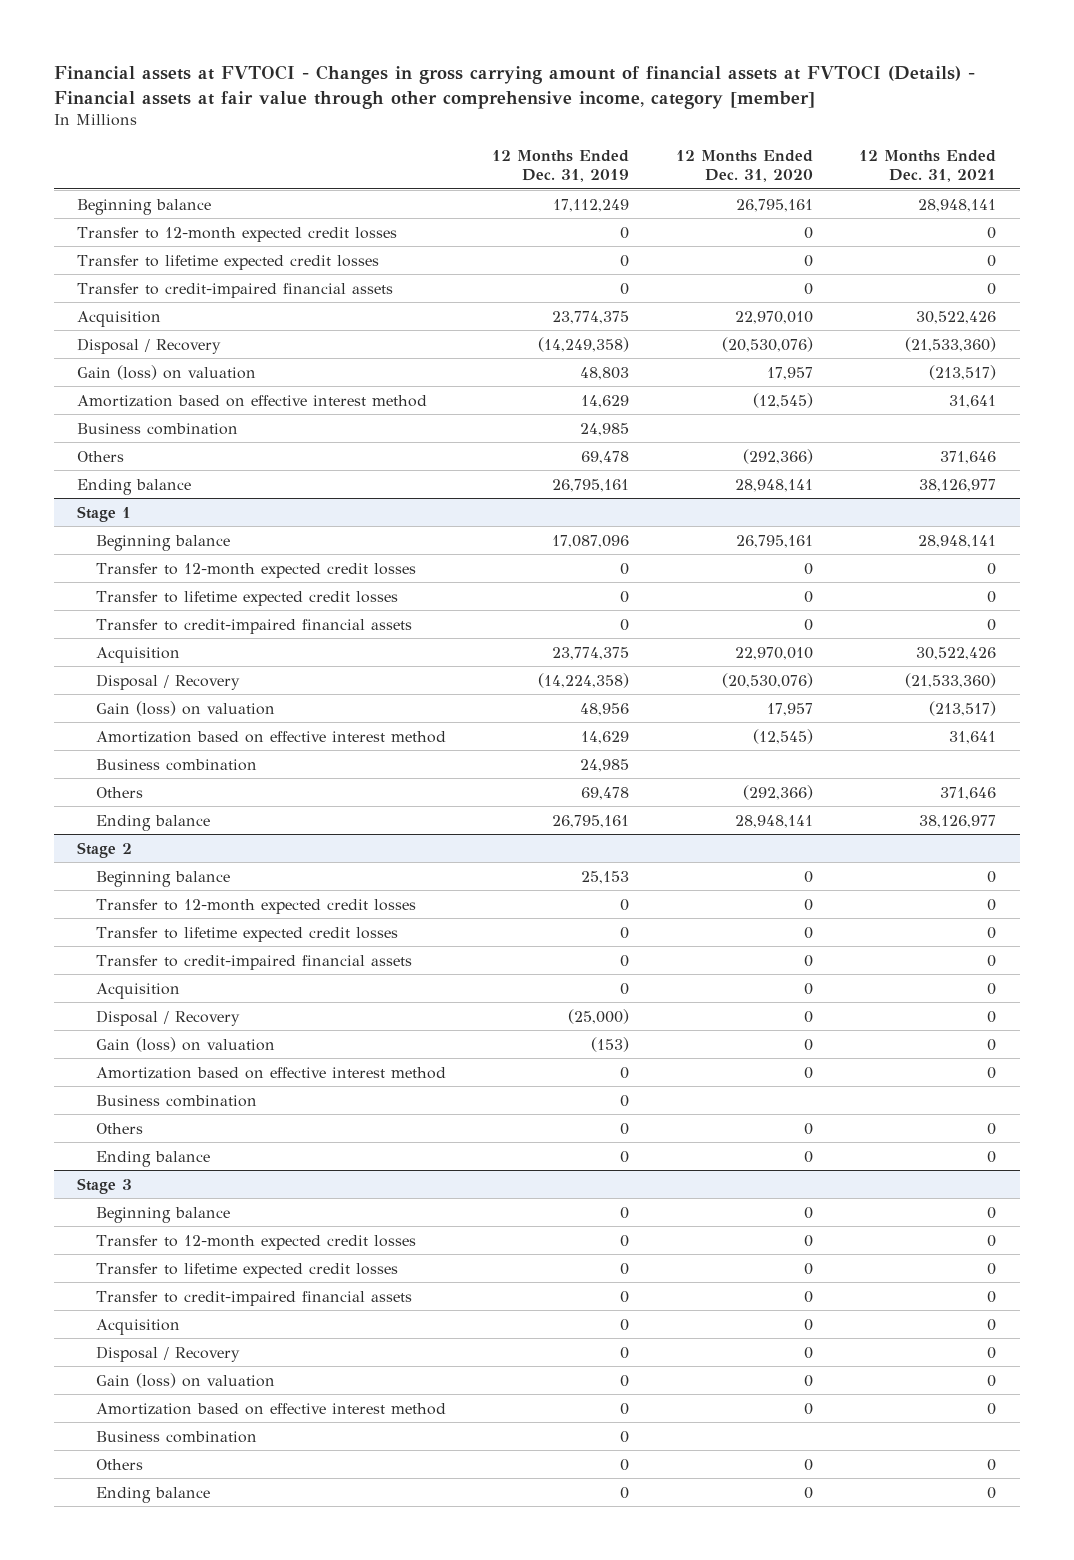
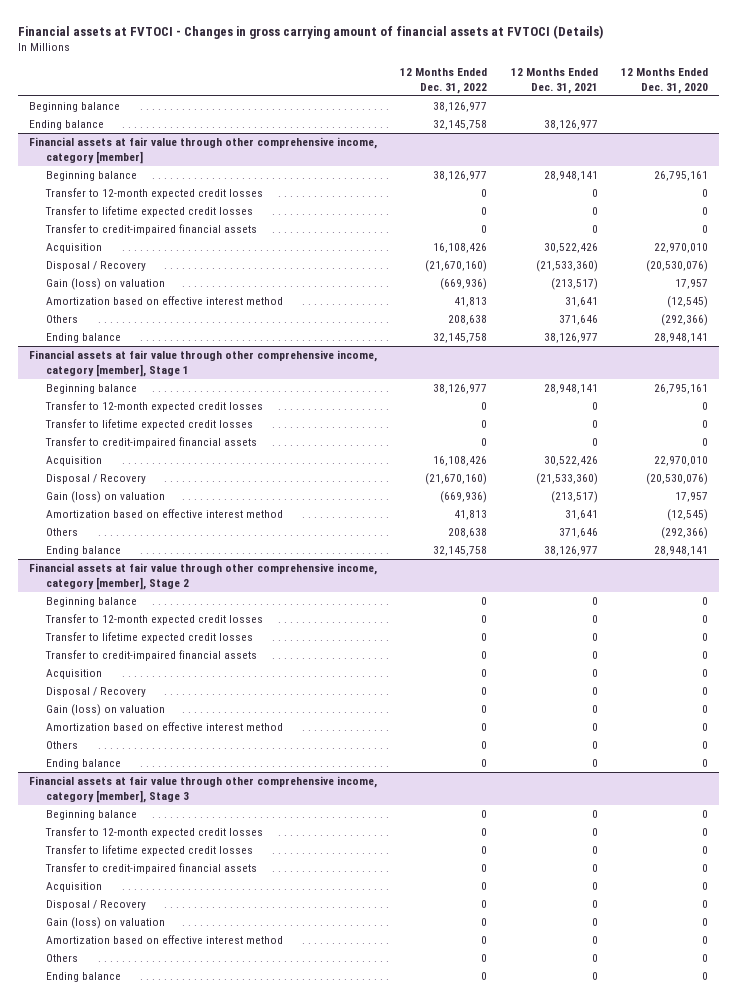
[54,64,976,109] Financial assets at FVTOCI - Changes in gross carrying amount of financial assets at FVTOCI (Details) - Financial assets at fair value through other comprehensive income, category [member] -> [17,24,603,39] Financial assets at FVTOCI - Changes in gross carrying amount of financial assets at FVTOCI (Details)
[492,149,630,183] 12 Months Ended Dec. 31, 2019 -> none
none -> [400,67,488,94] 12 Months Ended Dec. 31, 2022
none -> [29,102,121,113] Beginning balance
none -> [29,120,105,131] Ending balance
none -> [29,137,378,164] Financial assets at fair value through other comprehensive income, category [member]
[77,422,239,435] Business combination -> none
[77,505,132,522] Stage 1 -> none
none -> [29,350,378,377] Financial assets at fair value through other comprehensive income, category [member], Stage 1
[95,758,257,771] Business combination -> none
[77,841,133,858] Stage 2 -> none
none -> [29,563,378,590] Financial assets at fair value through other comprehensive income, category [member], Stage 2
[95,1094,257,1107] Business combination -> none
[77,1177,133,1194] Stage 3 -> none
none -> [29,776,378,803] Financial assets at fair value through other comprehensive income, category [member], Stage 3
[95,1430,257,1443] Business combination -> none

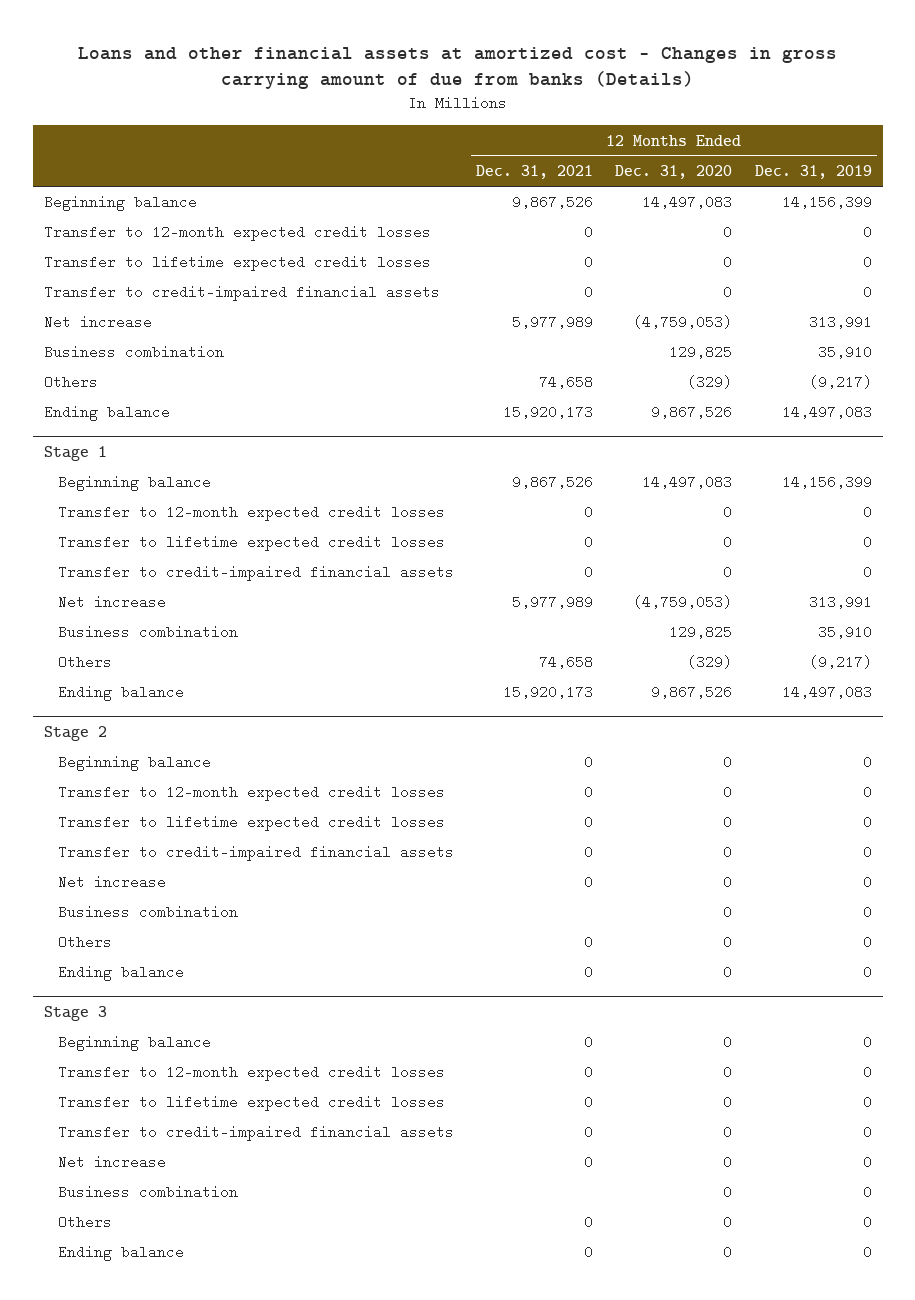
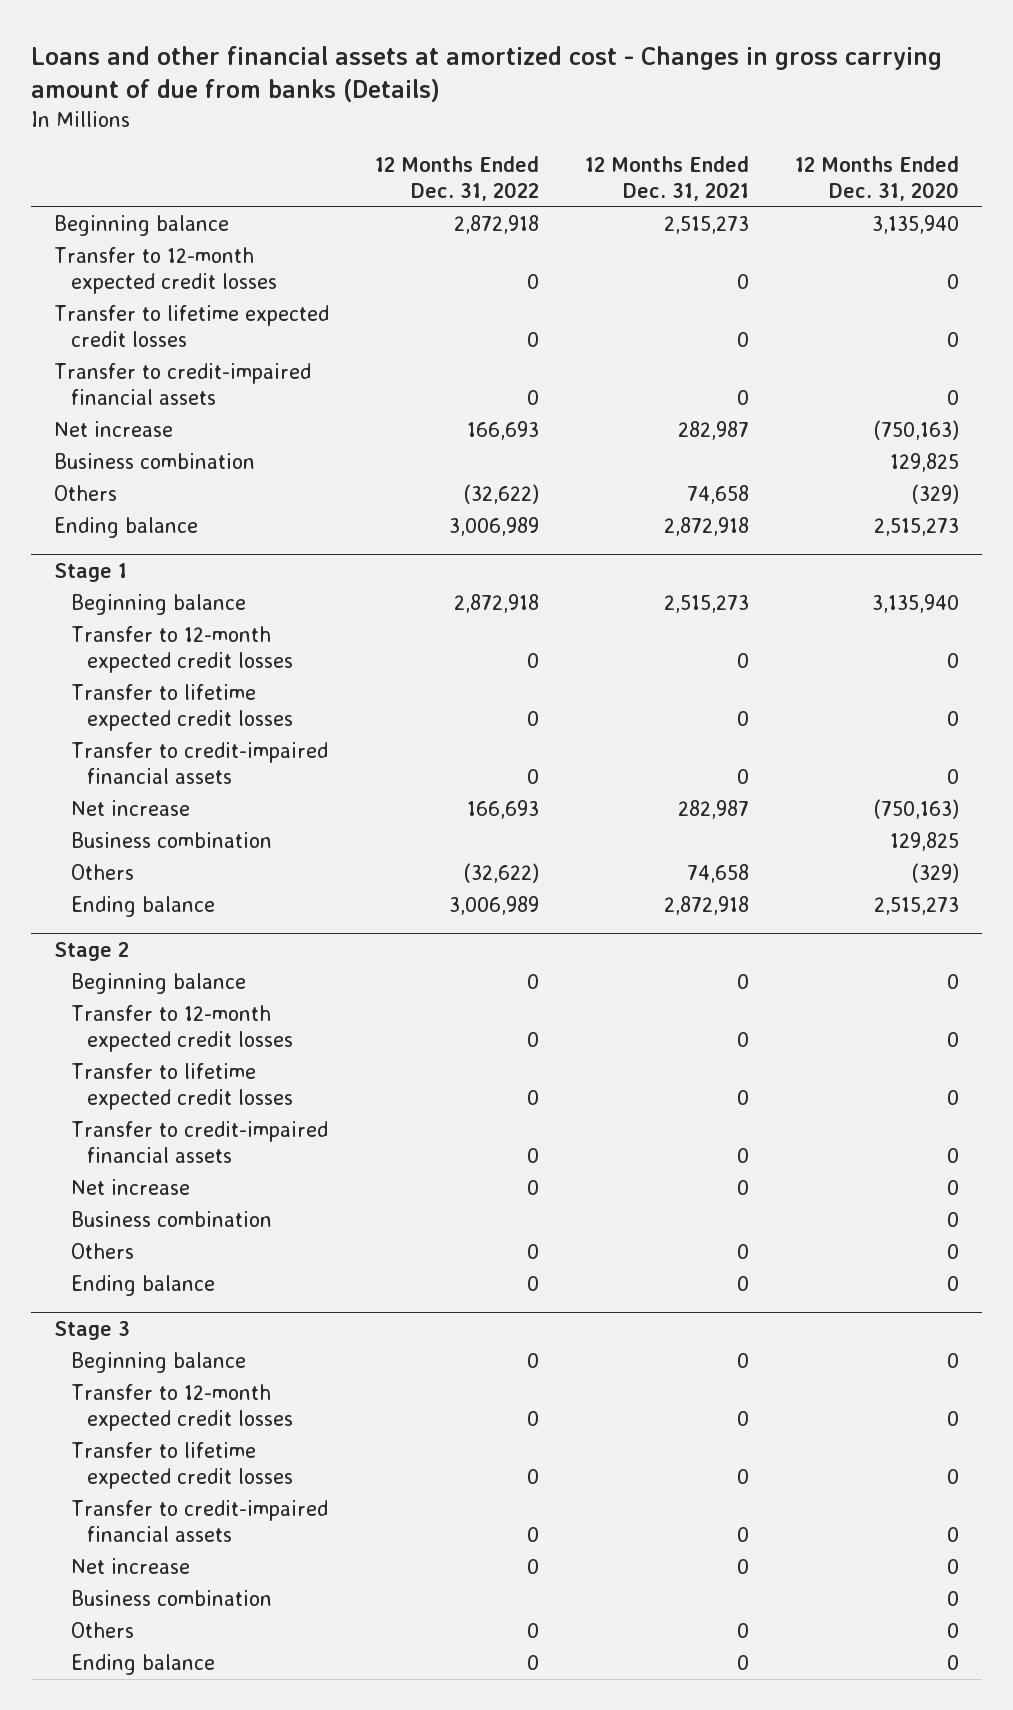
[754,165,872,180] Dec. 31, 2019 -> none
none -> [375,156,540,201] 12 Months Ended Dec. 31, 2022
[512,195,594,210] 9,867,526 -> [664,216,750,235] 2,515,273
[642,195,733,210] 14,497,083 -> [872,215,960,235] 3,135,940
[512,315,594,330] 5,977,989 -> [678,421,750,441] 282,987
[633,315,733,330] (4,759,053) -> [874,420,960,441] (750,163)
[503,405,594,420] 15,920,173 -> [664,517,750,537] 2,872,918
[651,405,733,420] 9,867,526 -> [874,518,960,537] 2,515,273
[512,475,594,490] 9,867,526 -> [664,595,750,614] 2,515,273
[642,475,733,490] 14,497,083 -> [872,594,960,614] 3,135,940
[512,595,594,610] 5,977,989 -> [678,800,750,820] 282,987
[633,595,733,610] (4,759,053) -> [874,799,960,820] (750,163)
[503,685,594,700] 15,920,173 -> [664,896,750,916] 2,872,918
[651,685,733,700] 9,867,526 -> [874,897,960,916] 2,515,273

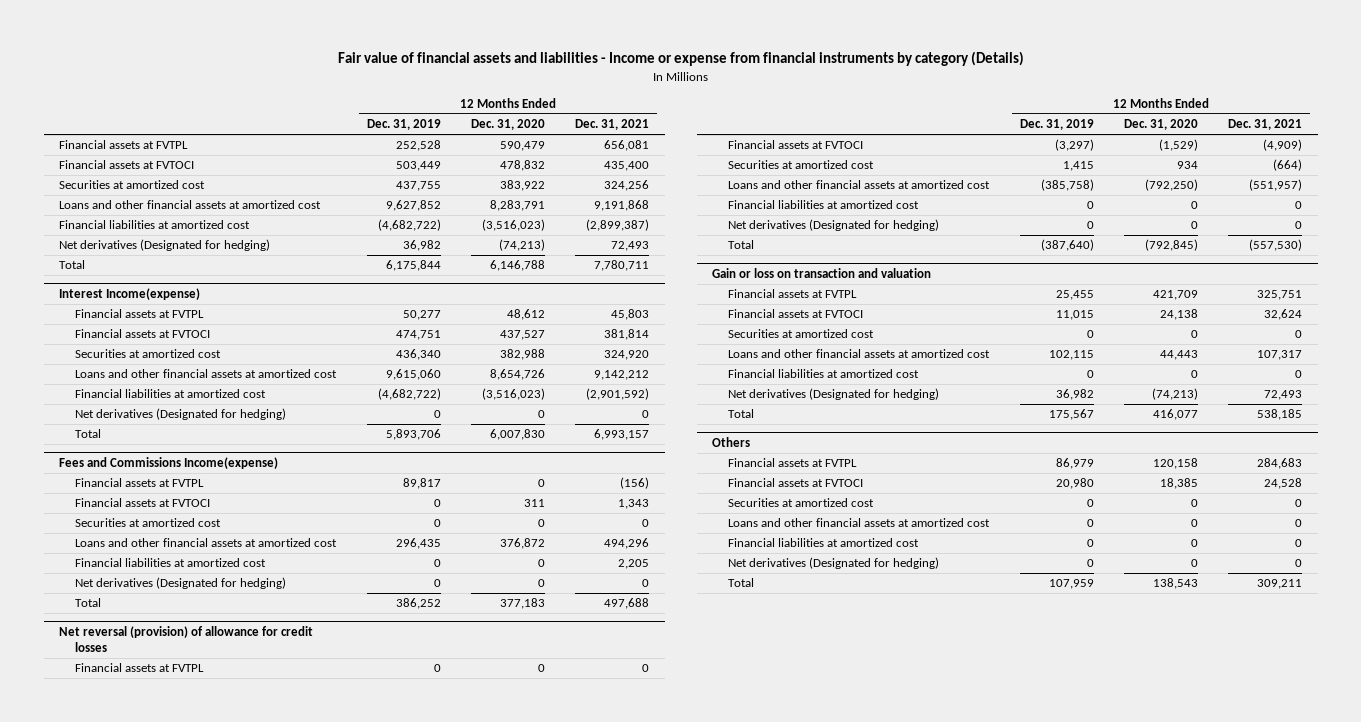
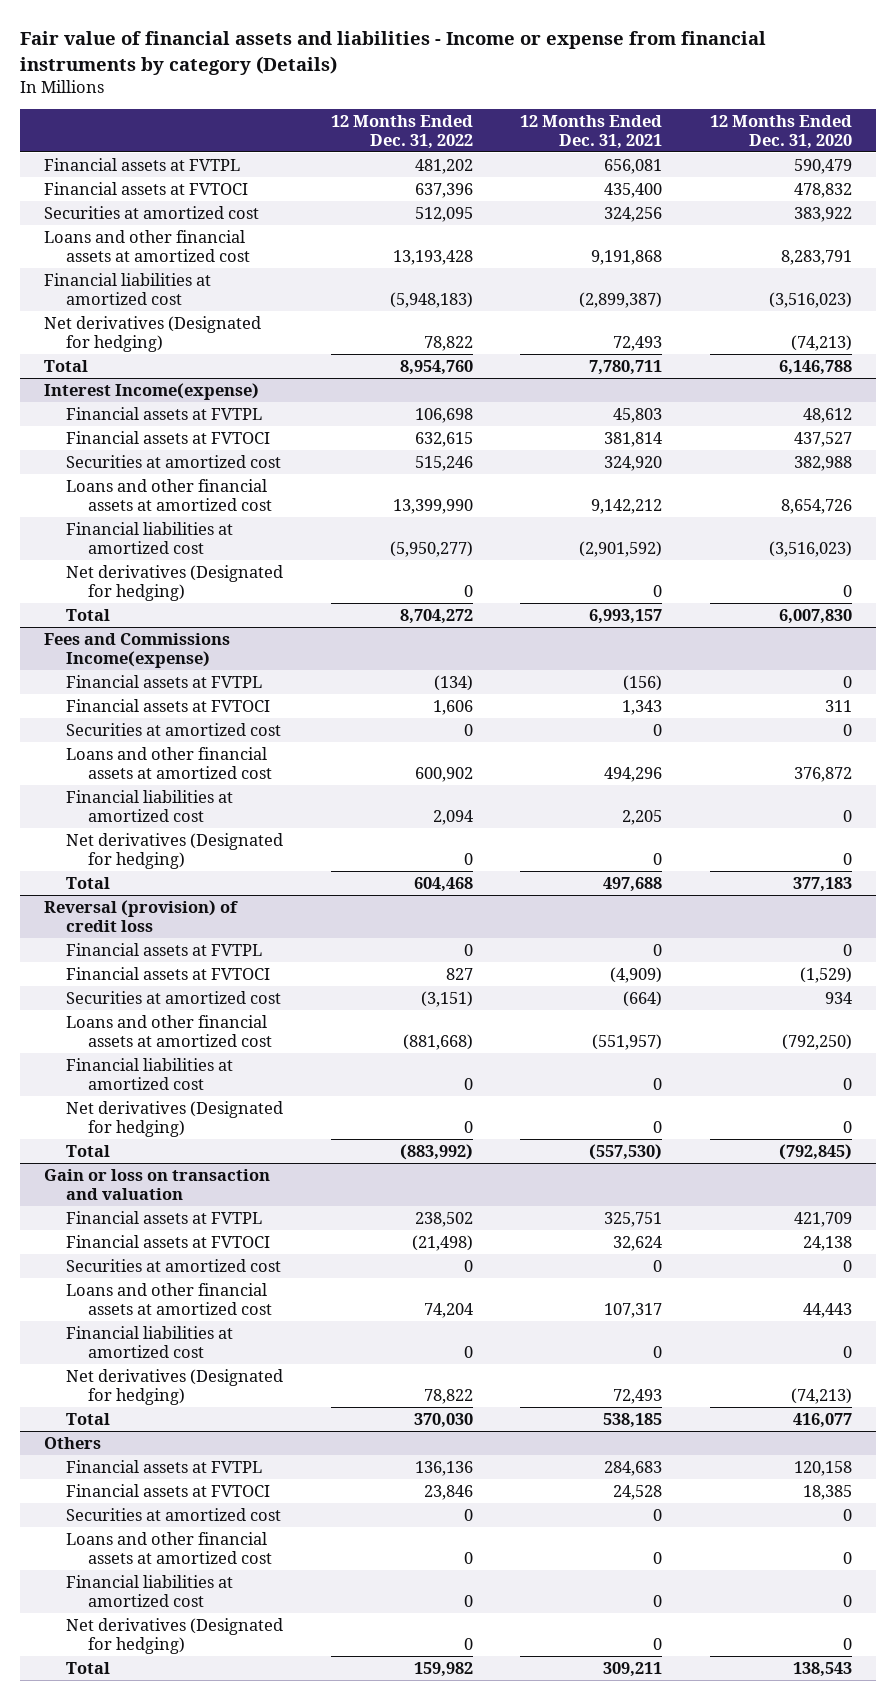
[366,119,441,131] Dec. 31, 2019 -> none
none -> [330,114,473,149] 12 Months Ended Dec. 31, 2022
[58,625,313,653] Net reversal (provision) of allowance for credit losses -> [44,899,239,932] Reversal (provision) of credit loss

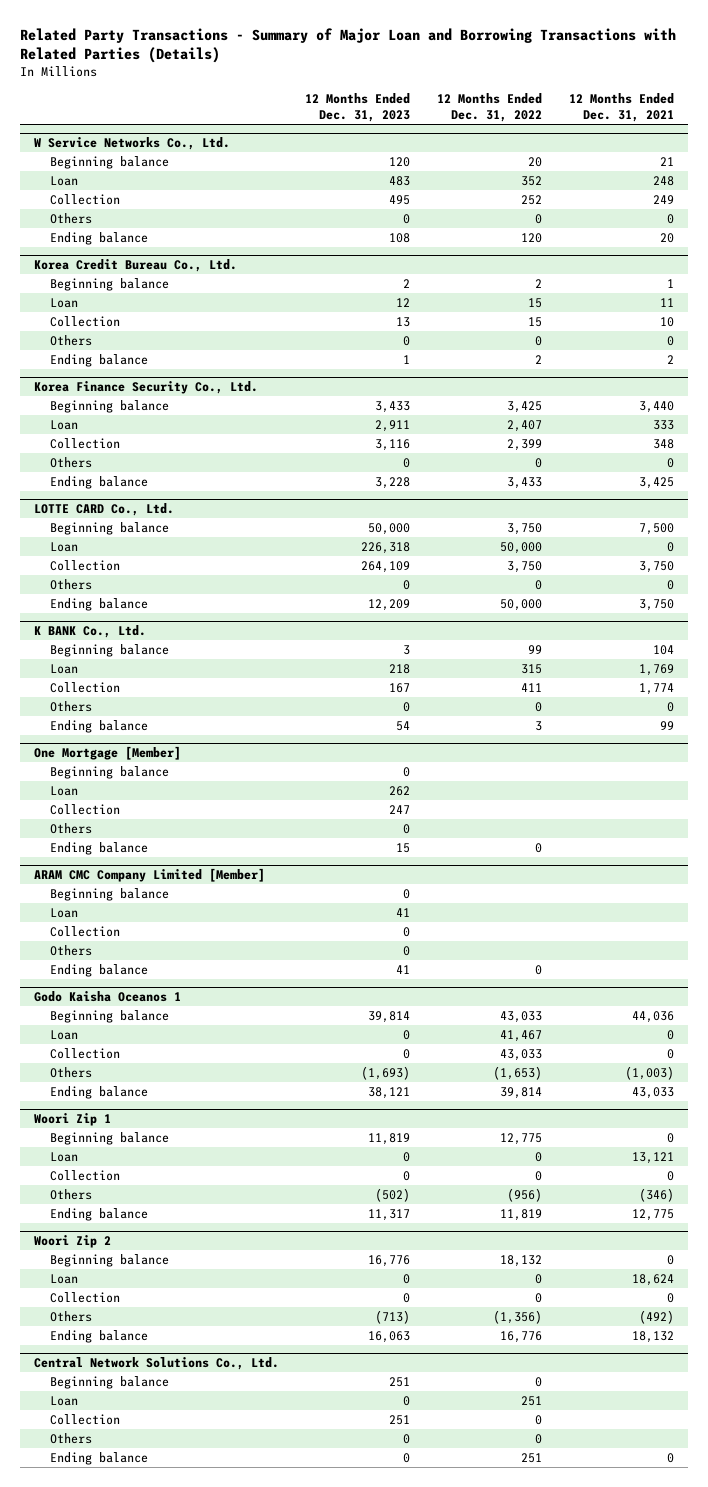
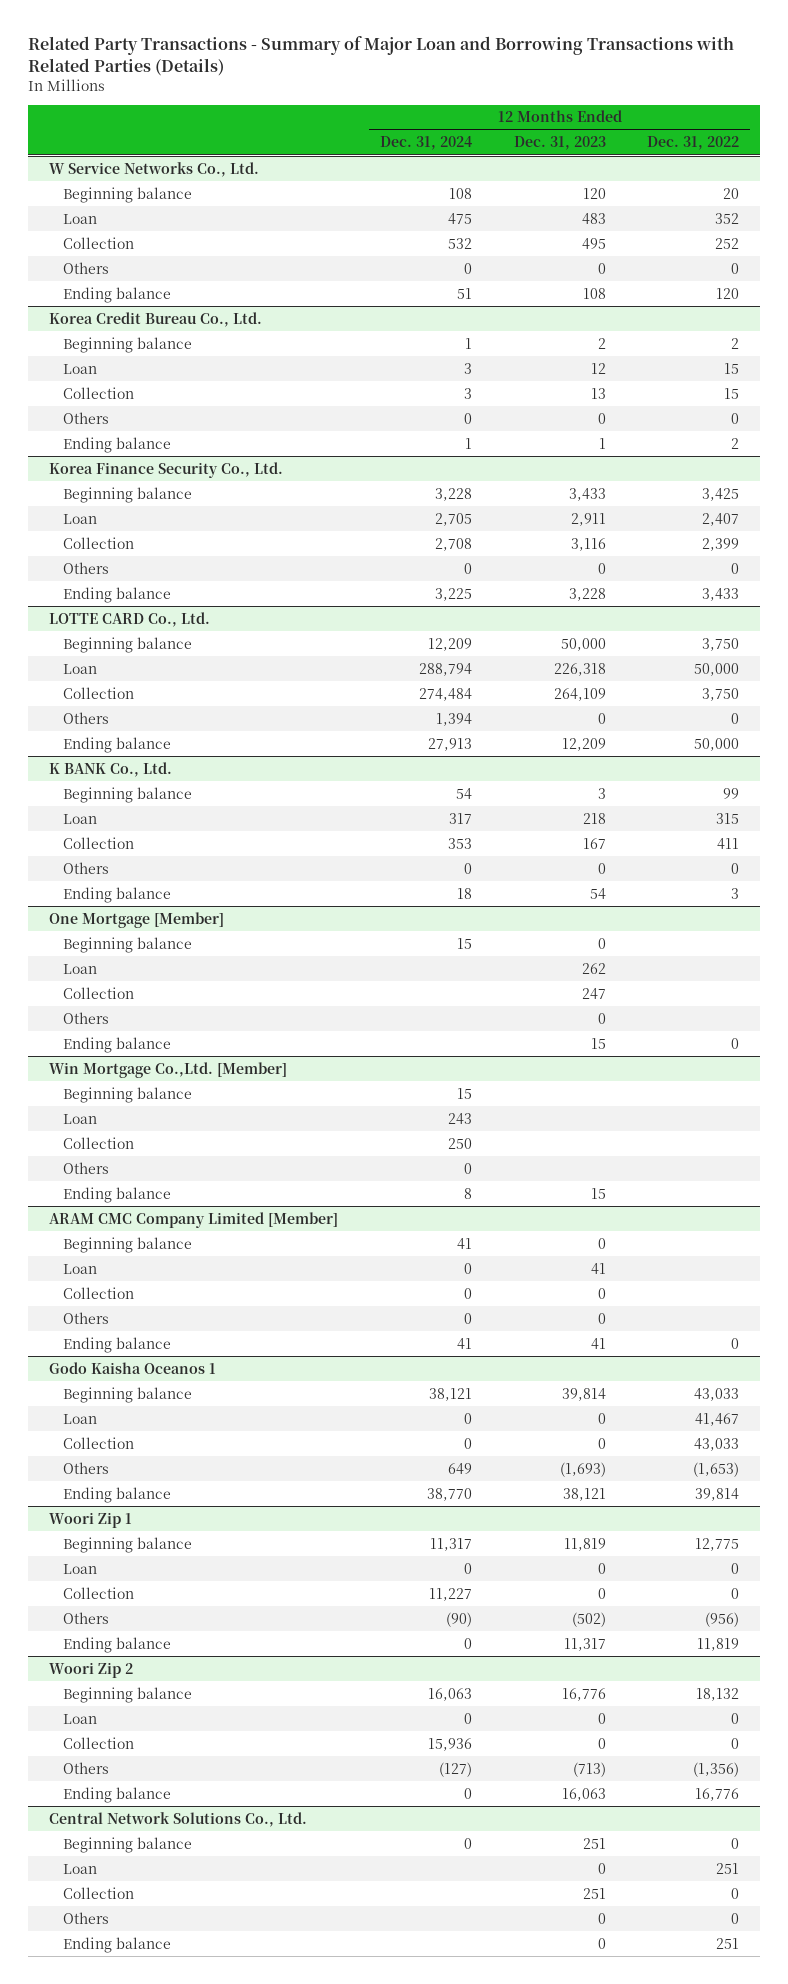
[569,92,675,123] 12 Months Ended Dec. 31, 2021 -> none
none -> [379,136,472,151] Dec. 31, 2024
none -> [49,1061,288,1078] Win Mortgage Co.,Ltd. [Member]
none -> [62,1086,192,1103] Beginning balance
none -> [62,1113,97,1124] Loan
none -> [62,1136,134,1149] Collection
none -> [62,1161,109,1174] Others
none -> [62,1186,171,1203] Ending balance

